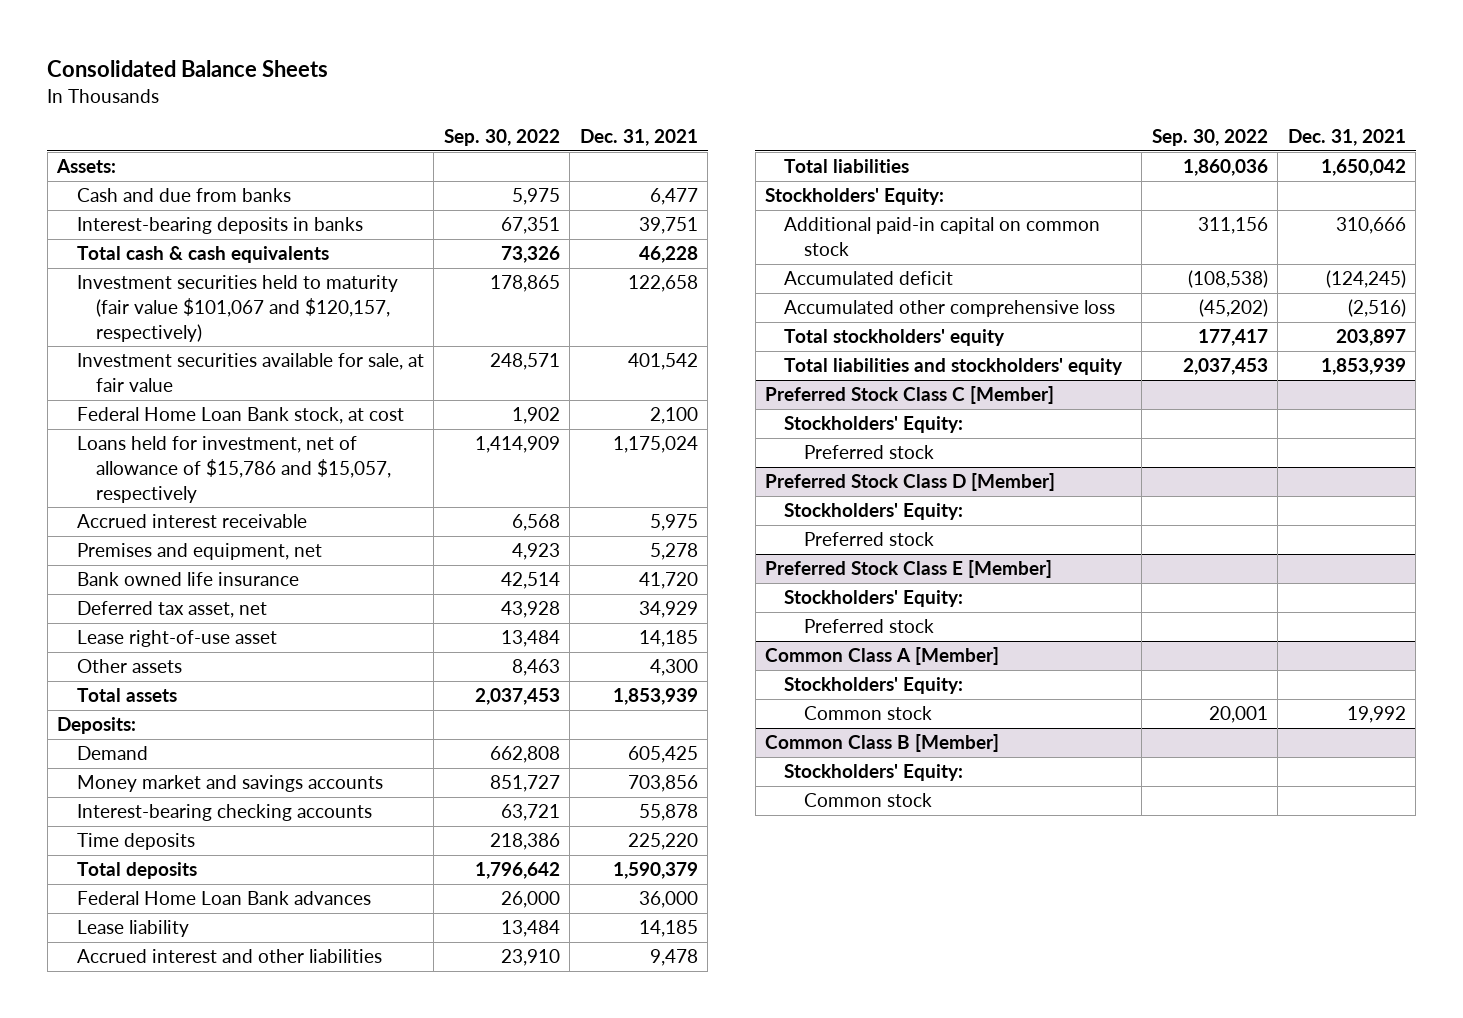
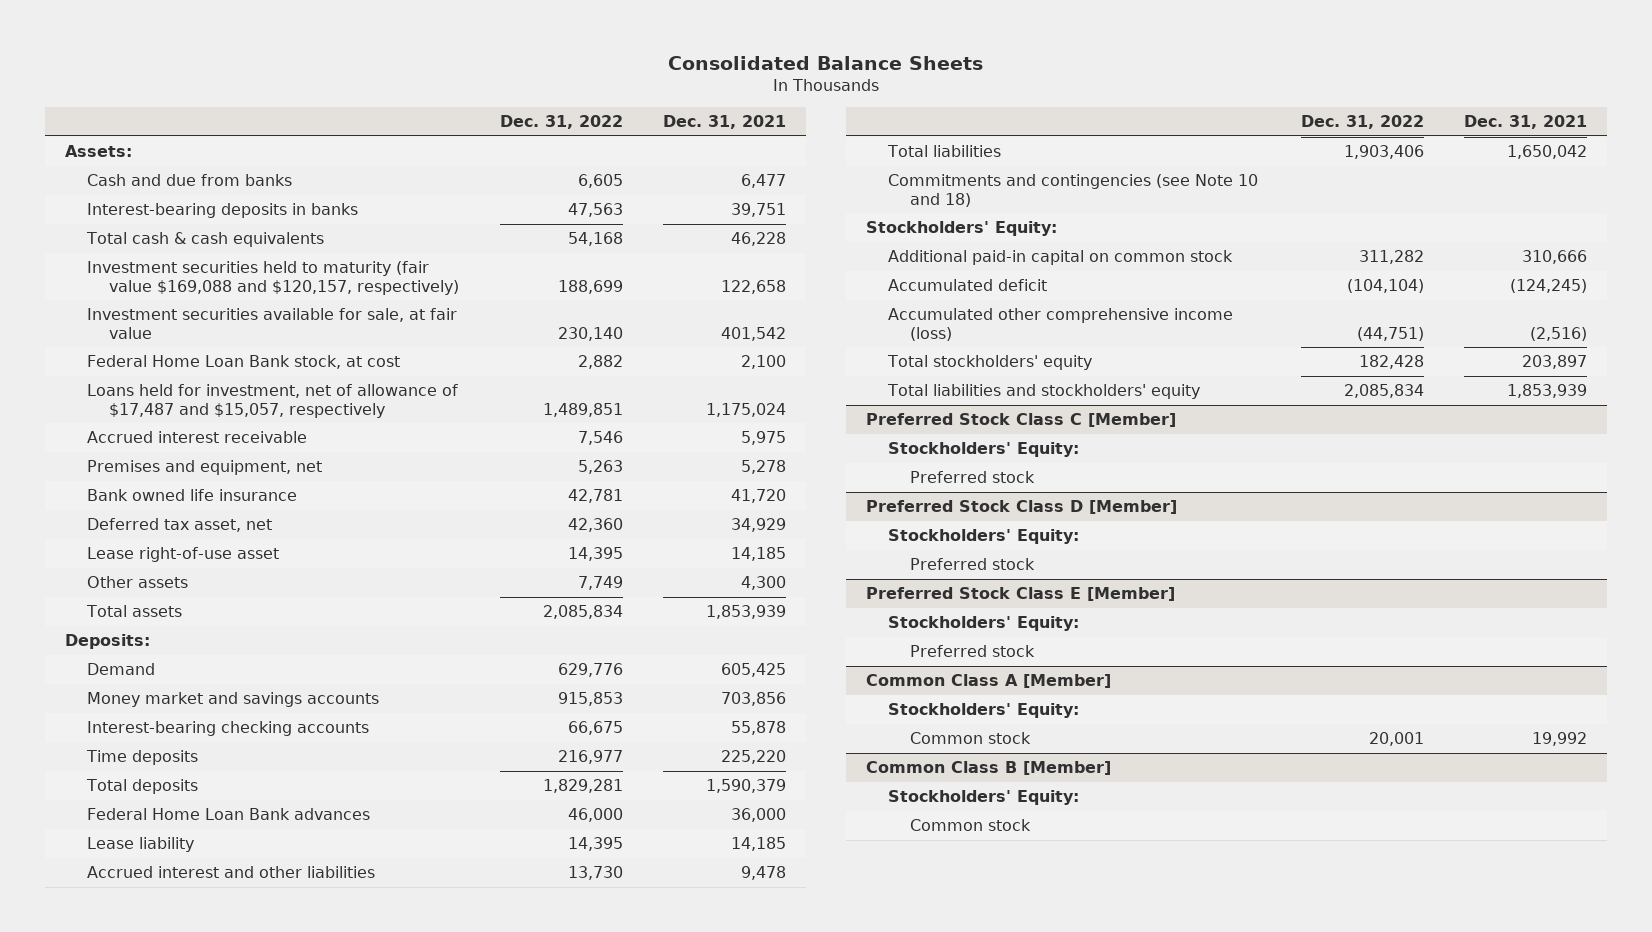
[443,129,560,147] Sep. 30, 2022 -> none
none -> [499,115,623,130] Dec. 31, 2022
[76,275,398,342] Investment securities held to maturity (fair value $101,067 and $120,157, respectively) -> [87,261,460,295] Investment securities held to maturity (fair value $169,088 and $120,157, respectively)
[76,436,391,503] Loans held for investment, net of allowance of $15,786 and $15,057, respectively -> [87,384,459,418] Loans held for investment, net of allowance of $17,487 and $15,057, respectively
none -> [888,174,1259,207] Commitments and contingencies (see Note 10 and 18)
[784,300,1116,318] Accumulated other comprehensive loss -> [888,308,1234,341] Accumulated other comprehensive income (loss)

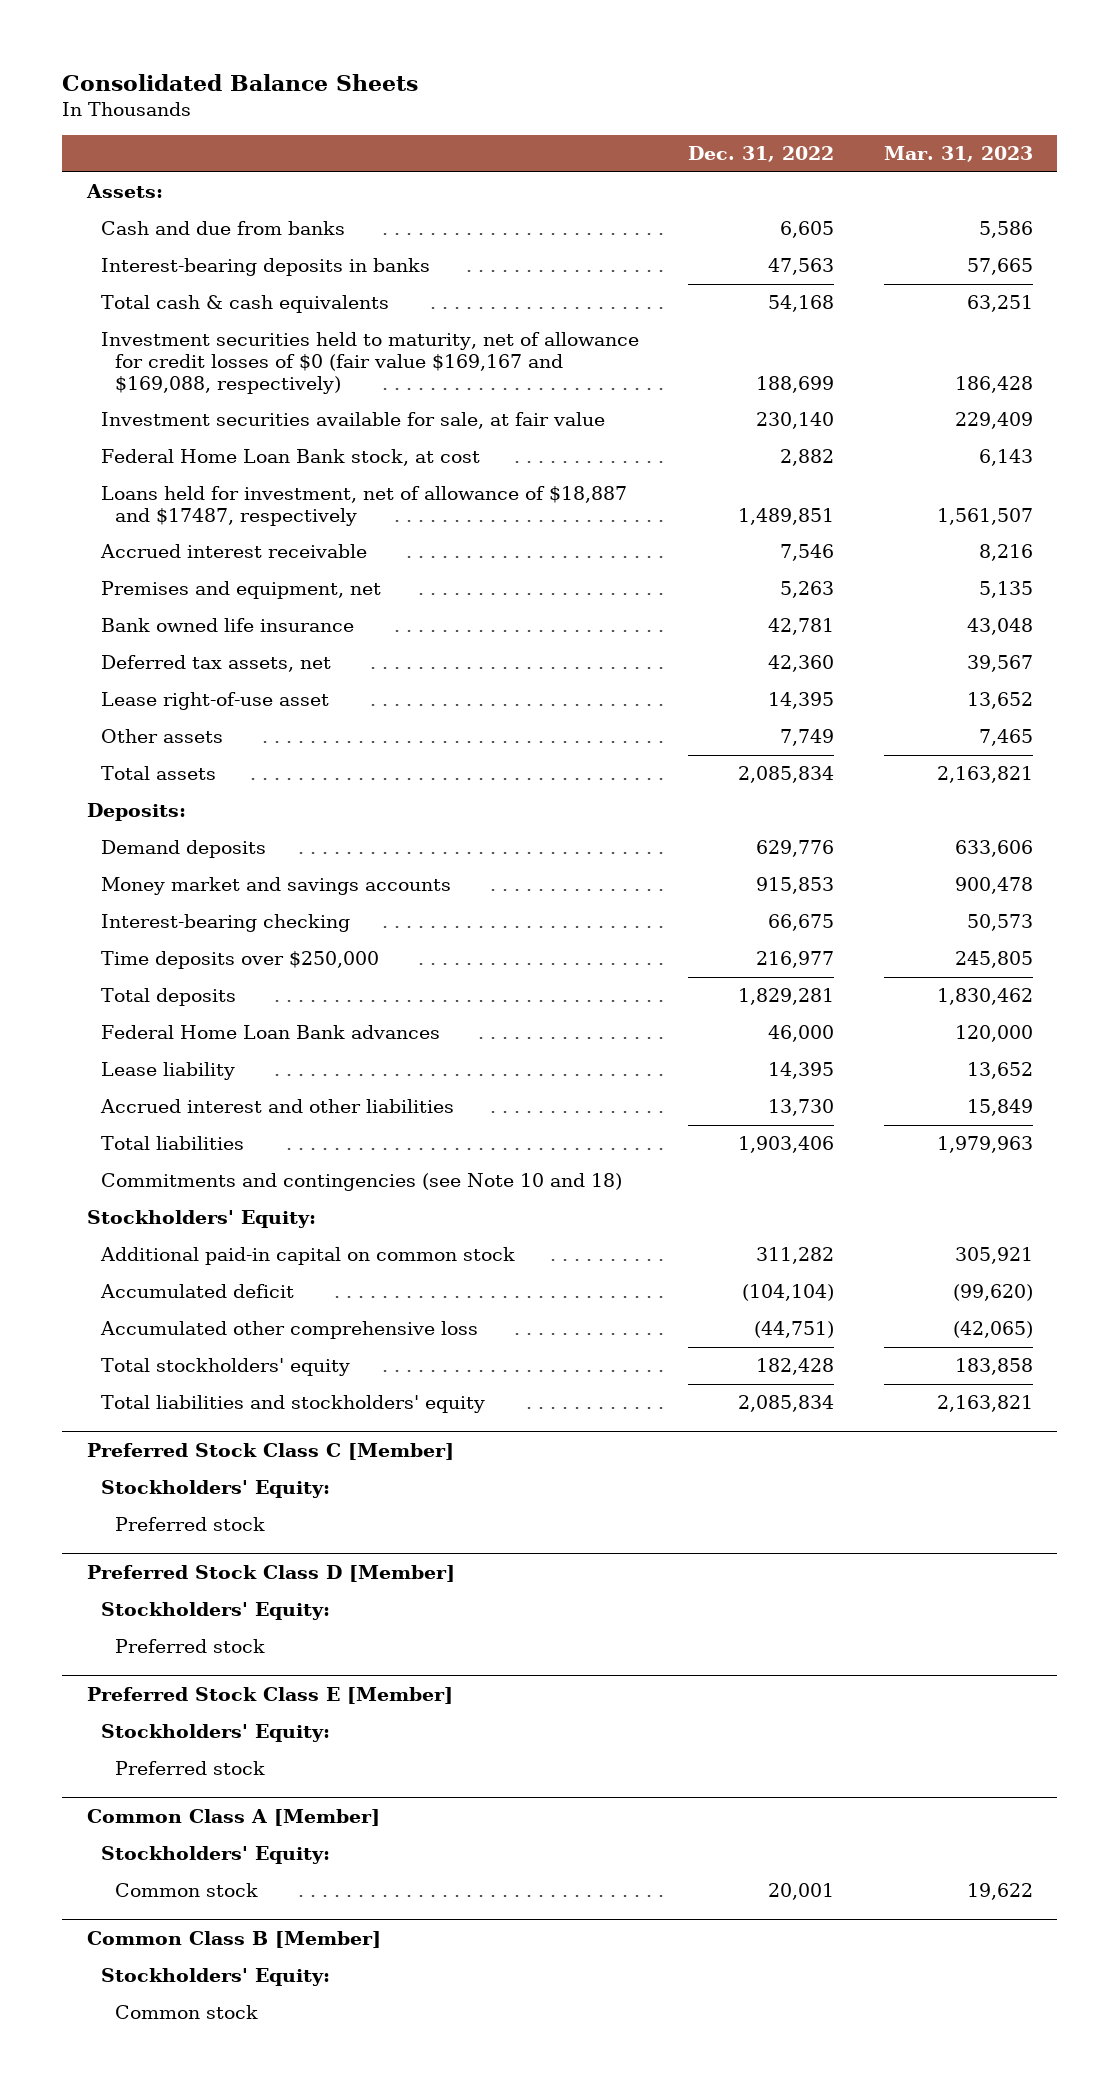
[662,115,786,130] Dec. 31, 2021 -> none
none -> [883,146,1033,163] Mar. 31, 2023
[87,261,460,295] Investment securities held to maturity (fair value $169,088 and $120,157, respectively) -> [101,332,640,394] Investment securities held to maturity, net of allowance for credit losses of $0 (fair value $169,167 and $169,088, respectively)
[87,384,459,418] Loans held for investment, net of allowance of $17,487 and $15,057, respectively -> [101,486,628,526] Loans held for investment, net of allowance of $18,887 and $17487, respectively
[87,518,273,533] Deferred tax asset, net -> [101,655,332,673] Deferred tax assets, net
[87,663,156,676] Demand -> [101,840,267,859] Demand deposits
[87,721,370,737] Interest-bearing checking accounts -> [101,914,351,933] Interest-bearing checking
[86,750,199,766] Time deposits -> [101,951,380,970] Time deposits over $250,000
[888,308,1234,341] Accumulated other comprehensive income (loss) -> [100,1321,479,1340] Accumulated other comprehensive loss

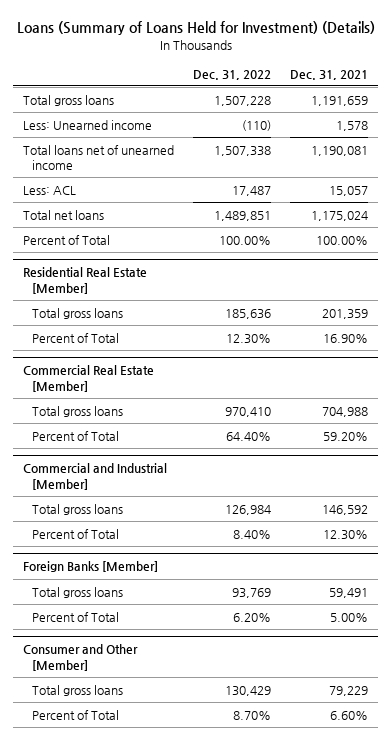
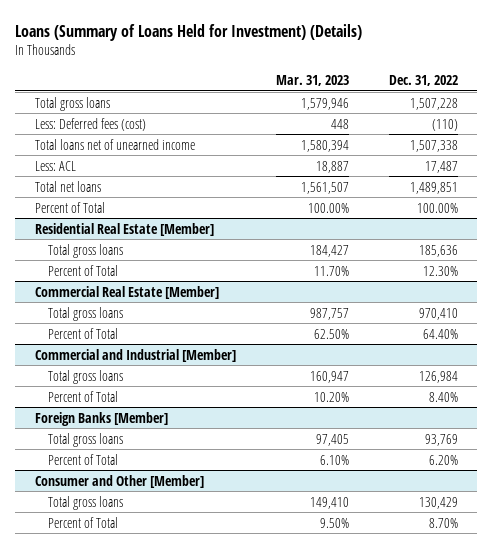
[290,69,369,80] Dec. 31, 2021 -> none
none -> [275,74,349,86] Mar. 31, 2023
[23,119,153,130] Less: Unearned income -> [35,117,147,131] Less: Deferred fees (cost)

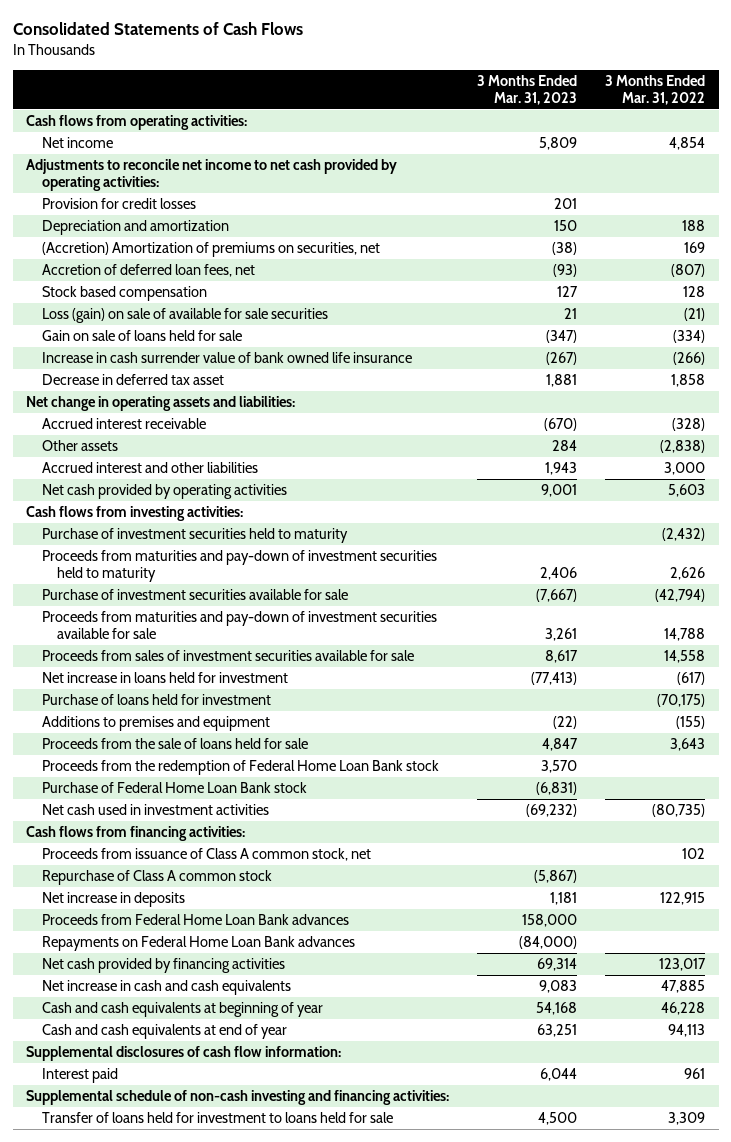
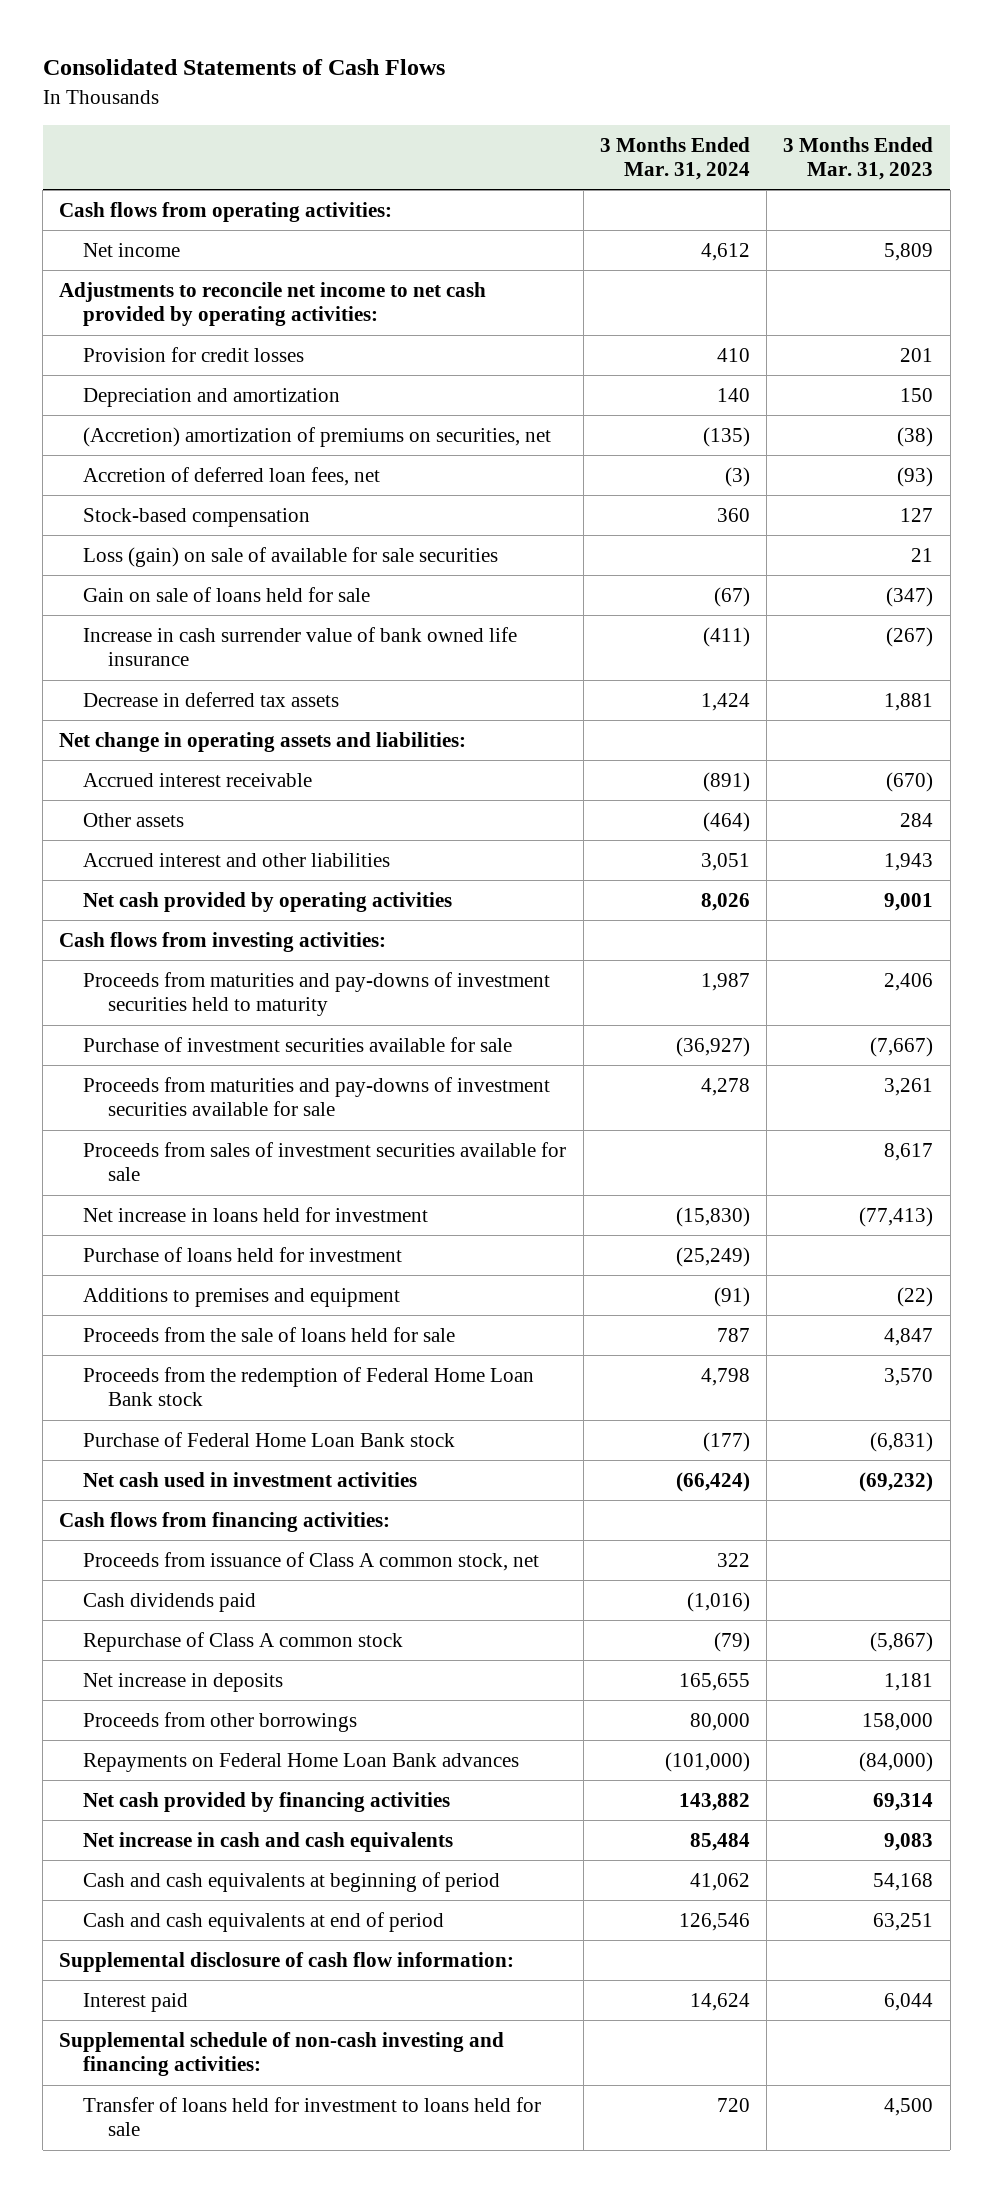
[604,74,705,106] 3 Months Ended Mar. 31, 2022 -> none
none -> [599,136,750,181] 3 Months Ended Mar. 31, 2024
[41,242,380,258] (Accretion) Amortization of premiums on securities, net -> [83,426,552,447] (Accretion) amortization of premiums on securities, net
[41,286,207,302] Stock based compensation -> [83,507,311,527] Stock-based compensation
[41,374,224,386] Decrease in deferred tax asset -> [83,691,340,707] Decrease in deferred tax assets
[41,528,348,544] Purchase of investment securities held to maturity -> none
[41,550,437,583] Proceeds from maturities and pay-down of investment securities held to maturity -> [83,971,551,1017] Proceeds from maturities and pay-downs of investment securities held to maturity
[41,611,437,640] Proceeds from maturities and pay-down of investment securities available for sale -> [83,1076,551,1117] Proceeds from maturities and pay-downs of investment securities available for sale
none -> [83,1592,257,1612] Cash dividends paid
[41,914,349,926] Proceeds from Federal Home Loan Bank advances -> [83,1711,358,1732] Proceeds from other borrowings
[41,1002,323,1018] Cash and cash equivalents at beginning of year -> [83,1871,501,1892] Cash and cash equivalents at beginning of period
[41,1024,287,1040] Cash and cash equivalents at end of year -> [83,1911,445,1932] Cash and cash equivalents at end of period
[26,1046,342,1062] Supplemental disclosures of cash flow information: -> [59,1951,515,1972] Supplemental disclosure of cash flow information:

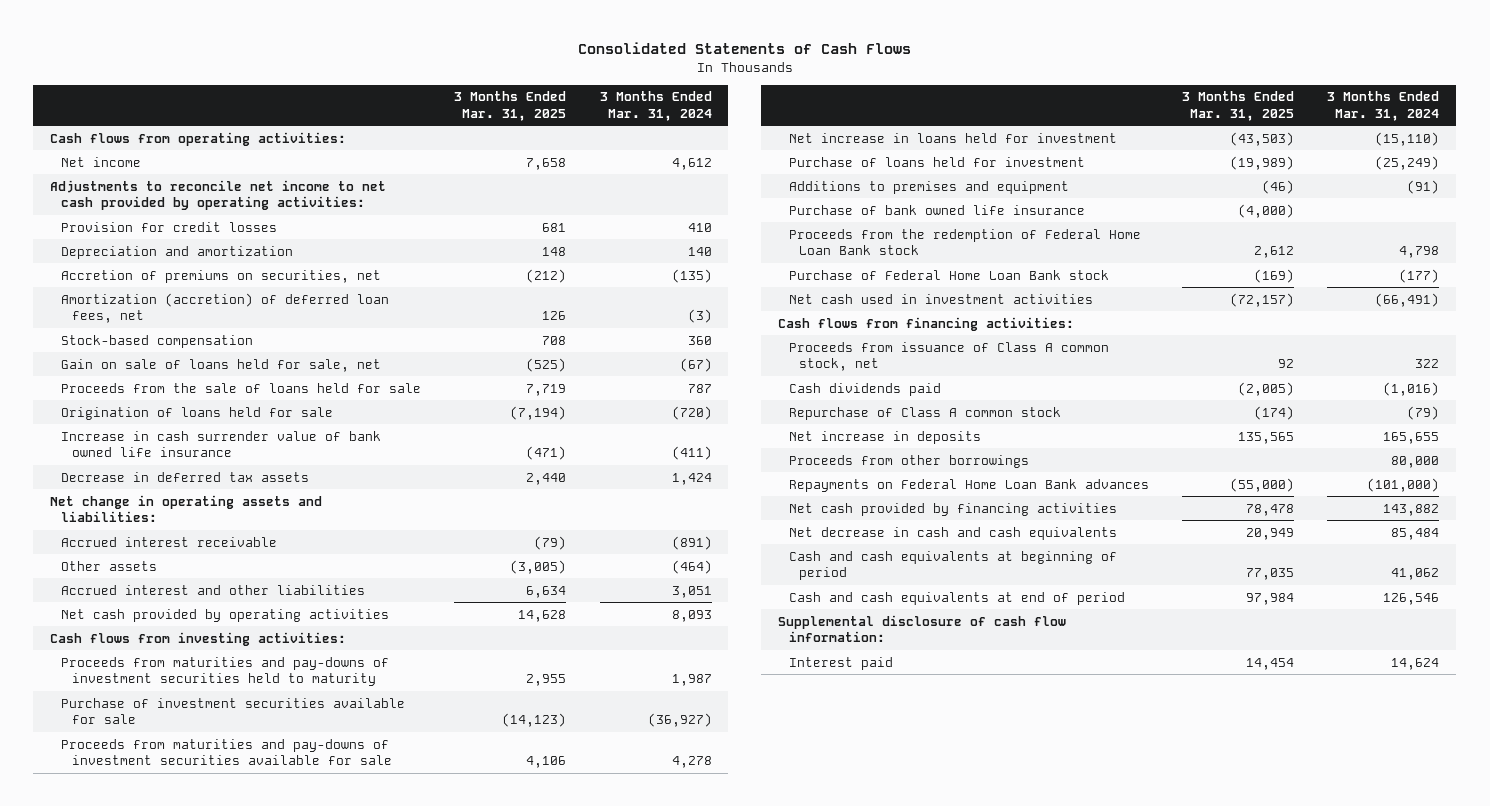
[783,136,934,181] 3 Months Ended Mar. 31, 2023 -> none
none -> [454,91,567,121] 3 Months Ended Mar. 31, 2025
[83,426,552,447] (Accretion) amortization of premiums on securities, net -> [60,269,381,283] Accretion of premiums on securities, net
[83,466,381,486] Accretion of deferred loan fees, net -> [60,292,389,324] Amortization (accretion) of deferred loan fees, net
[83,546,499,567] Loss (gain) on sale of available for sale securities -> none
[83,586,371,602] Gain on sale of loans held for sale -> [60,358,381,372] Gain on sale of loans held for sale, net
[83,1326,456,1342] Proceeds from the sale of loans held for sale -> [60,382,421,393] Proceeds from the sale of loans held for sale
none -> [60,406,333,420] Origination of loans held for sale
[700,892,750,911] 8,026 -> [671,609,712,622] 8,093
[83,1141,567,1182] Proceeds from sales of investment securities available for sale -> none
[675,1206,750,1227] (15,830) -> [1375,131,1440,146] (15,110)
none -> [788,204,1085,215] Purchase of bank owned life insurance
[675,1471,750,1492] (66,424) -> [1375,292,1440,307] (66,491)
[83,1831,454,1852] Net increase in cash and cash equivalents -> [788,526,1117,540] Net decrease in cash and cash equivalents
[59,2031,505,2077] Supplemental schedule of non-cash investing and financing activities: -> none
[83,2096,542,2137] Transfer of loans held for investment to loans held for sale -> none

